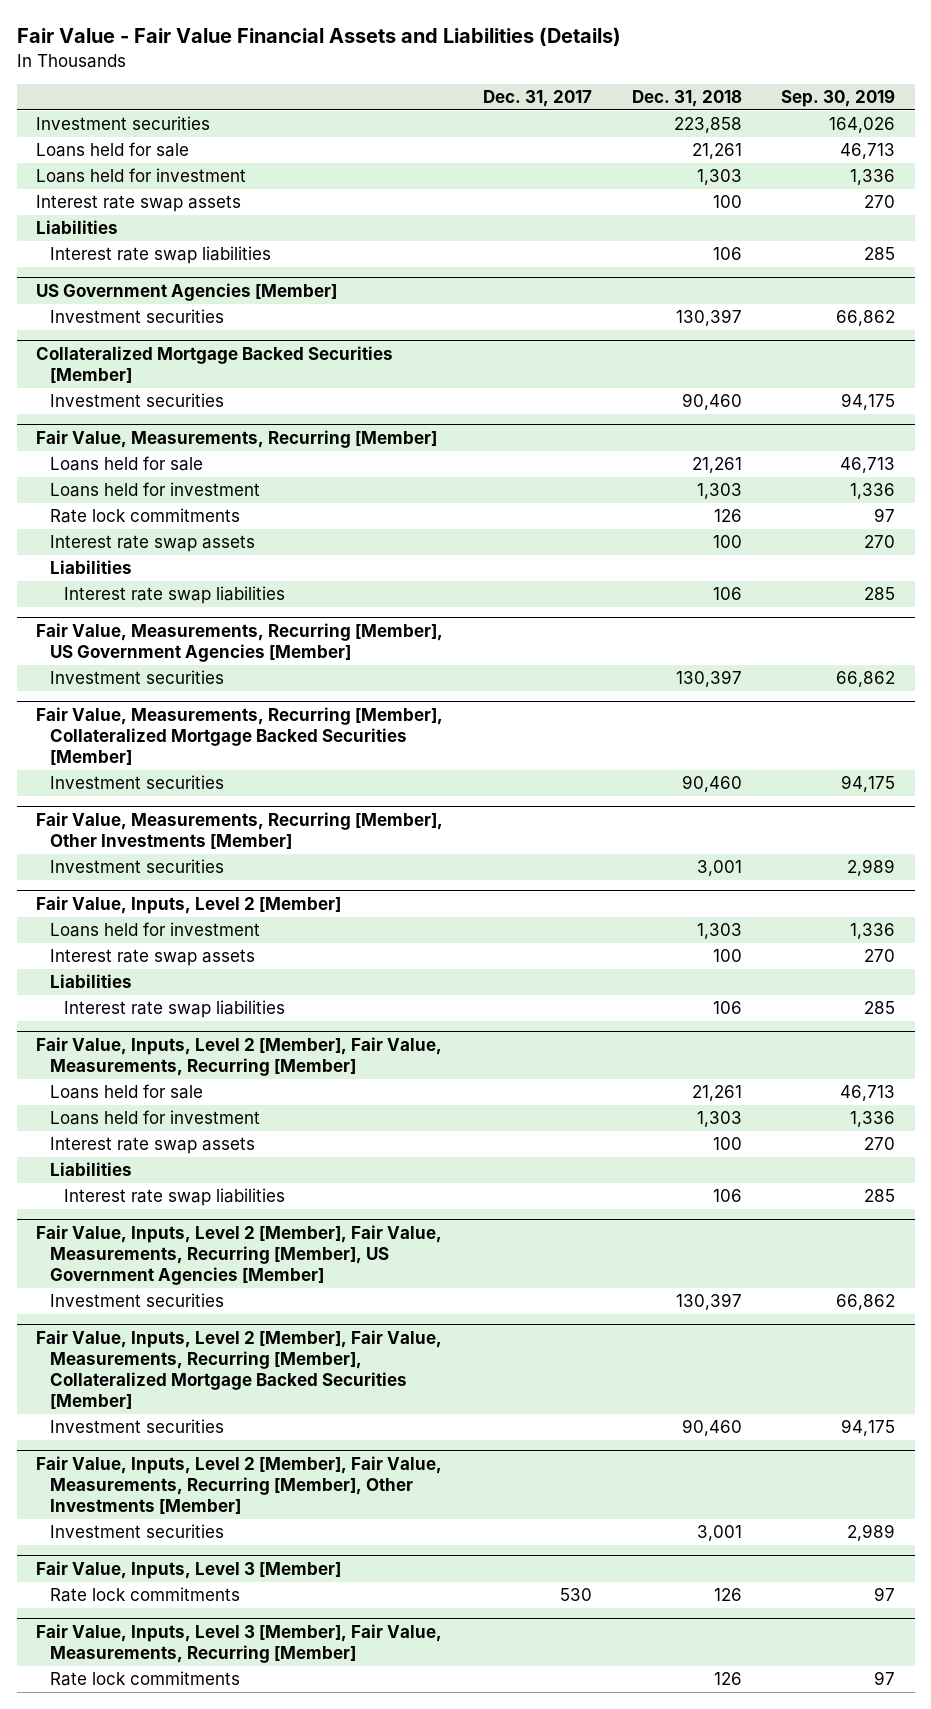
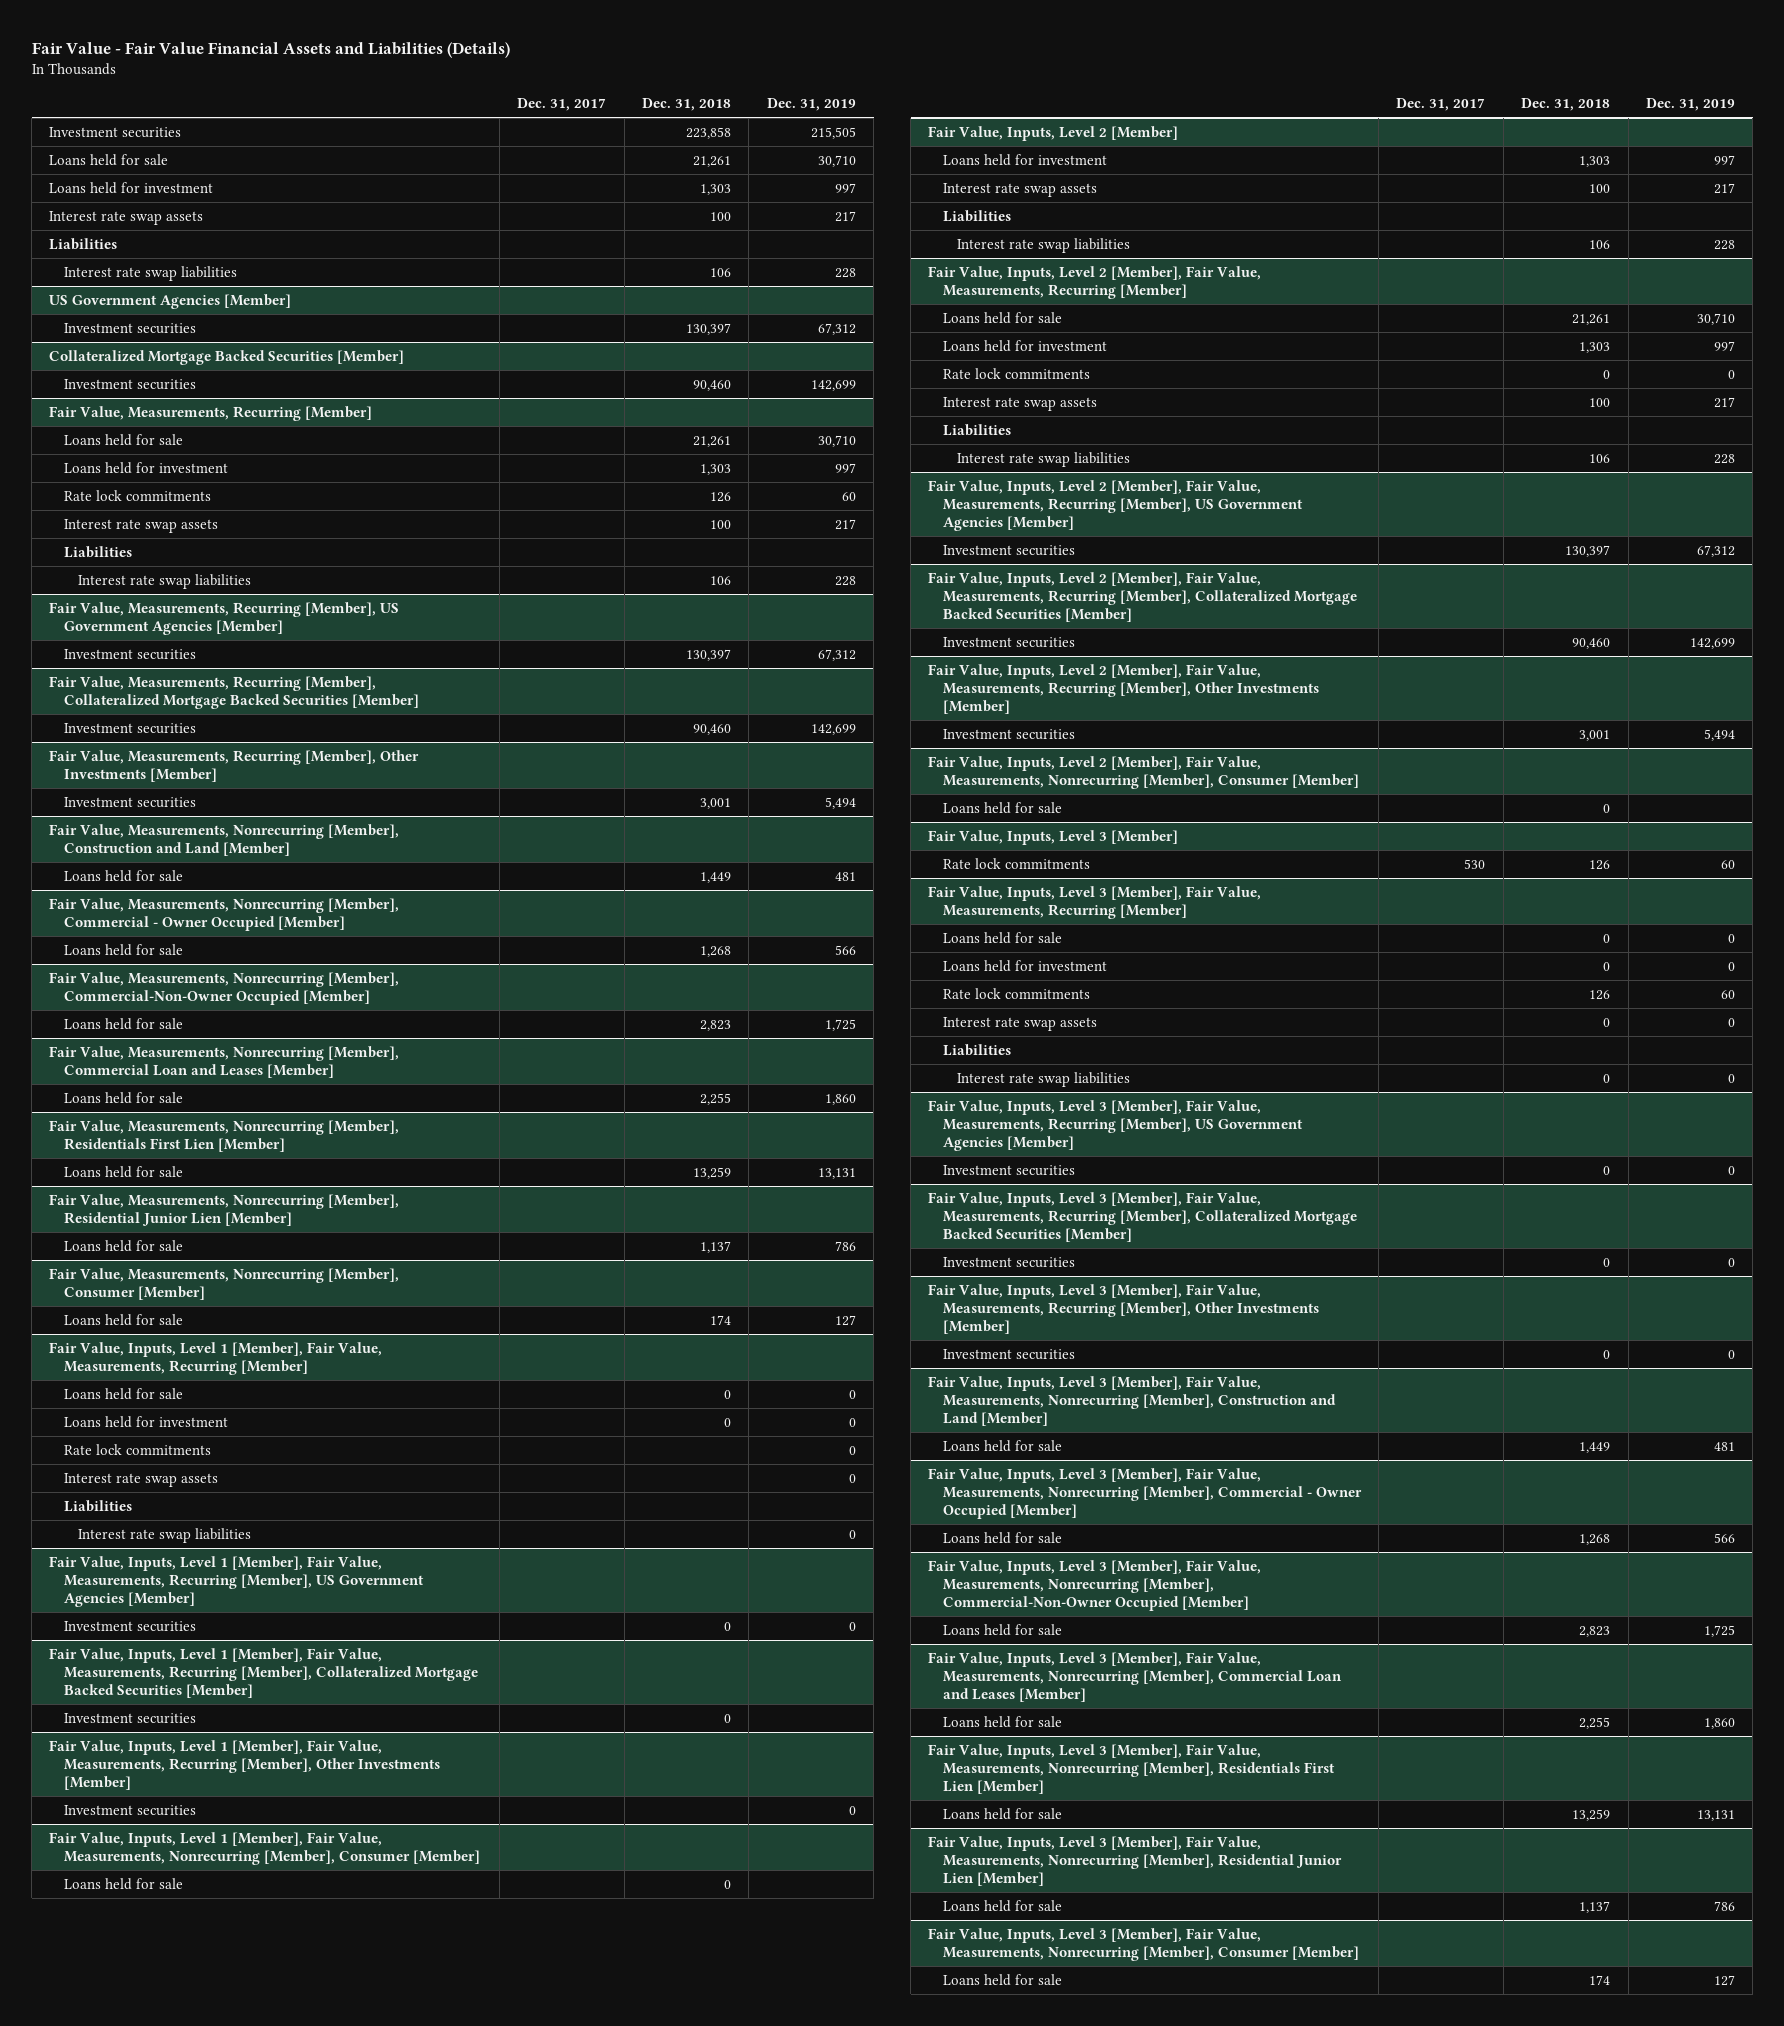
[781,89,896,108] Sep. 30, 2019 -> none
none -> [766,97,856,111] Dec. 31, 2019
none -> [49,823,400,856] Fair Value, Measurements, Nonrecurring [Member], Construction and Land [Member]
none -> [63,869,183,882] Loans held for sale
none -> [49,897,400,931] Fair Value, Measurements, Nonrecurring [Member], Commercial - Owner Occupied [Member]
none -> [63,943,183,956] Loans held for sale
none -> [49,971,400,1005] Fair Value, Measurements, Nonrecurring [Member], Commercial-Non-Owner Occupied [Member]
none -> [63,1017,183,1030] Loans held for sale
none -> [49,1045,400,1078] Fair Value, Measurements, Nonrecurring [Member], Commercial Loan and Leases [Member]
none -> [63,1091,183,1104] Loans held for sale
none -> [49,1119,400,1152] Fair Value, Measurements, Nonrecurring [Member], Residentials First Lien [Member]
none -> [63,1165,183,1178] Loans held for sale
none -> [49,1193,400,1226] Fair Value, Measurements, Nonrecurring [Member], Residential Junior Lien [Member]
none -> [63,1239,183,1252] Loans held for sale
none -> [49,1267,400,1300] Fair Value, Measurements, Nonrecurring [Member], Consumer [Member]
none -> [63,1313,183,1326] Loans held for sale
none -> [49,1341,383,1375] Fair Value, Inputs, Level 1 [Member], Fair Value, Measurements, Recurring [Member]
none -> [63,1387,183,1400] Loans held for sale
none -> [63,1415,228,1428] Loans held for investment
none -> [63,1443,211,1455] Rate lock commitments
none -> [63,1472,218,1487] Interest rate swap assets
none -> [63,1499,132,1512] Liabilities
none -> [77,1527,251,1543] Interest rate swap liabilities
none -> [49,1555,424,1607] Fair Value, Inputs, Level 1 [Member], Fair Value, Measurements, Recurring [Member], US Government Agencies [Member]
none -> [63,1620,196,1632] Investment securities
none -> [49,1647,478,1698] Fair Value, Inputs, Level 1 [Member], Fair Value, Measurements, Recurring [Member], Collateralized Mortgage Backed Securities [Member]
none -> [63,1712,196,1724] Investment securities
none -> [49,1739,440,1790] Fair Value, Inputs, Level 1 [Member], Fair Value, Measurements, Recurring [Member], Other Investments [Member]
none -> [63,1804,196,1816] Investment securities
none -> [49,1831,480,1865] Fair Value, Inputs, Level 1 [Member], Fair Value, Measurements, Nonrecurring [Member], Consumer [Member]
none -> [63,1877,183,1890] Loans held for sale
none -> [942,367,1090,379] Rate lock commitments
none -> [928,755,1359,789] Fair Value, Inputs, Level 2 [Member], Fair Value, Measurements, Nonrecurring [Member], Consumer [Member]
none -> [942,801,1062,814] Loans held for sale
none -> [942,931,1062,944] Loans held for sale
none -> [942,959,1107,972] Loans held for investment
none -> [942,1016,1097,1031] Interest rate swap assets
none -> [942,1043,1011,1056] Liabilities
none -> [956,1071,1130,1087] Interest rate swap liabilities
none -> [928,1099,1303,1151] Fair Value, Inputs, Level 3 [Member], Fair Value, Measurements, Recurring [Member], US Government Agencies [Member]
none -> [942,1164,1075,1176] Investment securities
none -> [928,1191,1357,1242] Fair Value, Inputs, Level 3 [Member], Fair Value, Measurements, Recurring [Member], Collateralized Mortgage Backed Securities [Member]
none -> [942,1256,1075,1268] Investment securities
none -> [928,1283,1319,1334] Fair Value, Inputs, Level 3 [Member], Fair Value, Measurements, Recurring [Member], Other Investments [Member]
none -> [942,1348,1075,1360] Investment securities
none -> [928,1375,1336,1426] Fair Value, Inputs, Level 3 [Member], Fair Value, Measurements, Nonrecurring [Member], Construction and Land [Member]
none -> [942,1439,1062,1452] Loans held for sale
none -> [928,1467,1362,1519] Fair Value, Inputs, Level 3 [Member], Fair Value, Measurements, Nonrecurring [Member], Commercial - Owner Occupied [Member]
none -> [942,1531,1062,1544] Loans held for sale
none -> [928,1559,1262,1611] Fair Value, Inputs, Level 3 [Member], Fair Value, Measurements, Nonrecurring [Member], Commercial-Non-Owner Occupied [Member]
none -> [942,1623,1062,1636] Loans held for sale
none -> [928,1651,1342,1702] Fair Value, Inputs, Level 3 [Member], Fair Value, Measurements, Nonrecurring [Member], Commercial Loan and Leases [Member]
none -> [942,1715,1062,1728] Loans held for sale
none -> [928,1743,1335,1794] Fair Value, Inputs, Level 3 [Member], Fair Value, Measurements, Nonrecurring [Member], Residentials First Lien [Member]
none -> [942,1807,1062,1820] Loans held for sale
none -> [928,1835,1342,1886] Fair Value, Inputs, Level 3 [Member], Fair Value, Measurements, Nonrecurring [Member], Residential Junior Lien [Member]
none -> [942,1899,1062,1912] Loans held for sale
none -> [928,1927,1359,1961] Fair Value, Inputs, Level 3 [Member], Fair Value, Measurements, Nonrecurring [Member], Consumer [Member]
none -> [942,1973,1062,1986] Loans held for sale

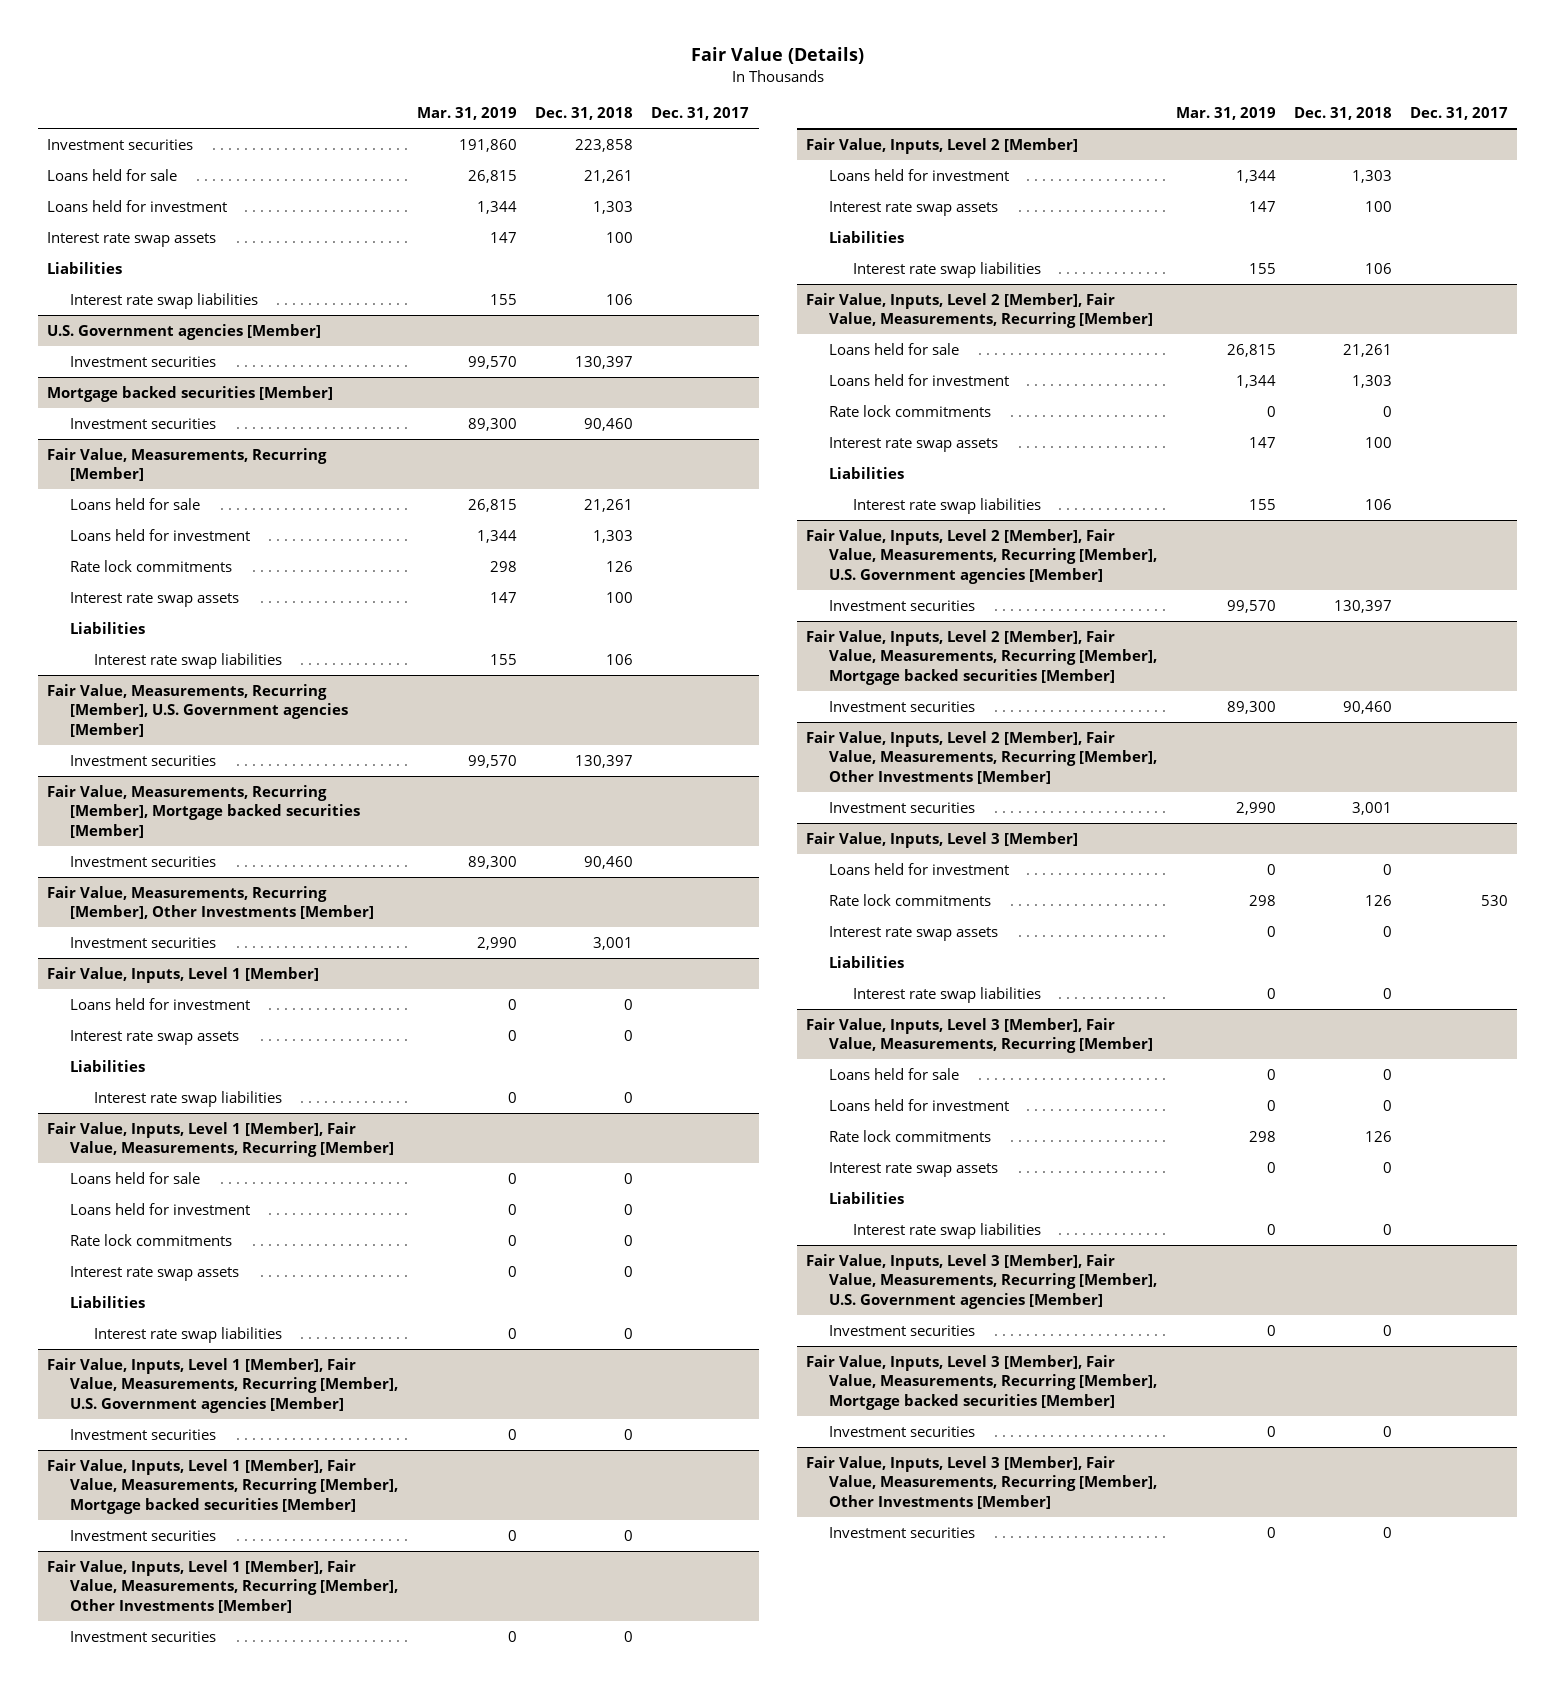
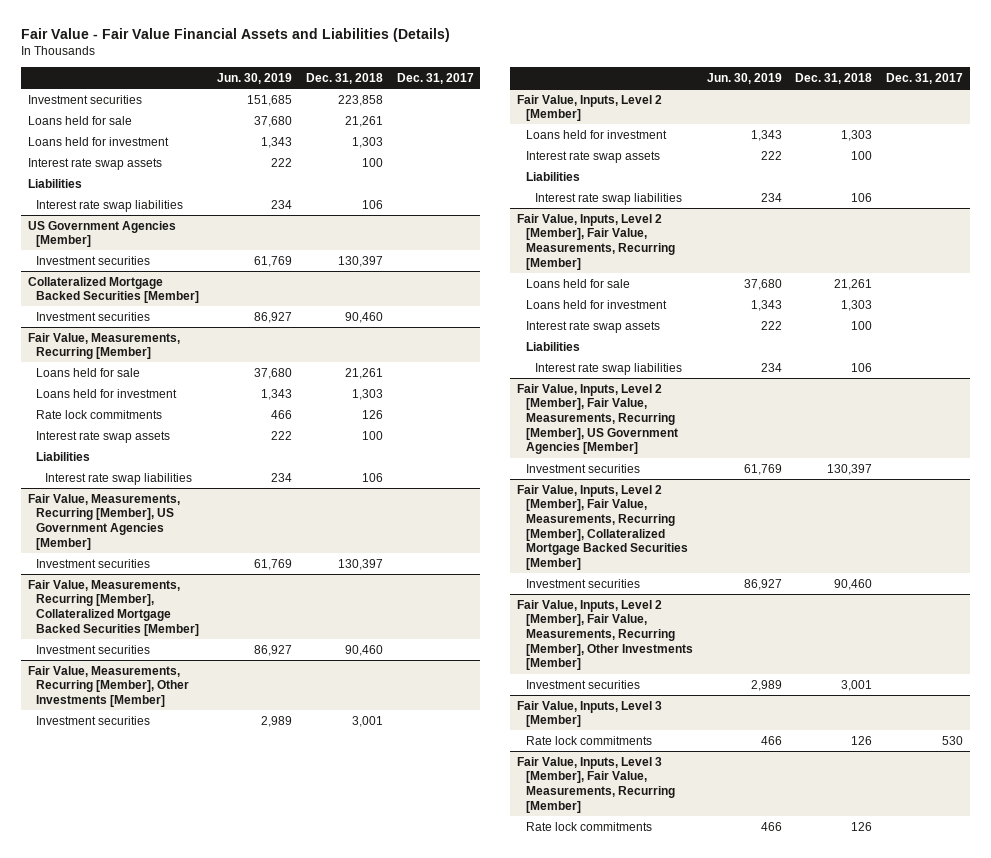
[690,47,864,65] Fair Value (Details) -> [20,28,450,43] Fair Value - Fair Value Financial Assets and Liabilities (Details)
[416,107,517,121] Mar. 31, 2019 -> none
none -> [217,72,293,84] Jun. 30, 2019
[46,323,321,340] U.S. Government agencies [Member] -> [27,220,176,248] US Government Agencies [Member]
[46,385,333,402] Mortgage backed securities [Member] -> [27,276,200,304] Collateralized Mortgage Backed Securities [Member]
[46,683,349,737] Fair Value, Measurements, Recurring [Member], U.S. Government agencies [Member] -> [27,493,180,550] Fair Value, Measurements, Recurring [Member], US Government Agencies [Member]
[46,784,361,838] Fair Value, Measurements, Recurring [Member], Mortgage backed securities [Member] -> [27,579,200,636] Fair Value, Measurements, Recurring [Member], Collateralized Mortgage Backed Securities [Member]
[46,966,319,983] Fair Value, Inputs, Level 1 [Member] -> none
[70,997,251,1010] Loans held for investment -> none
[70,1029,240,1045] Interest rate swap assets -> none
[70,1059,146,1072] Liabilities -> none
[93,1090,282,1107] Interest rate swap liabilities -> none
[46,1121,395,1158] Fair Value, Inputs, Level 1 [Member], Fair Value, Measurements, Recurring [Member] -> none
[70,1171,201,1184] Loans held for sale -> none
[70,1202,251,1215] Loans held for investment -> none
[70,1233,233,1246] Rate lock commitments -> none
[70,1265,240,1281] Interest rate swap assets -> none
[70,1295,146,1308] Liabilities -> none
[93,1326,282,1343] Interest rate swap liabilities -> none
[46,1357,399,1413] Fair Value, Inputs, Level 1 [Member], Fair Value, Measurements, Recurring [Member], U.S. Government agencies [Member] -> none
[70,1428,217,1440] Investment securities -> none
[46,1458,399,1514] Fair Value, Inputs, Level 1 [Member], Fair Value, Measurements, Recurring [Member], Mortgage backed securities [Member] -> none
[70,1529,217,1541] Investment securities -> none
[46,1559,399,1613] Fair Value, Inputs, Level 1 [Member], Fair Value, Measurements, Recurring [Member], Other Investments [Member] -> none
[70,1630,217,1642] Investment securities -> none
[829,404,992,417] Rate lock commitments -> none
[805,528,1158,584] Fair Value, Inputs, Level 2 [Member], Fair Value, Measurements, Recurring [Member], U.S. Government agencies [Member] -> [517,383,678,455] Fair Value, Inputs, Level 2 [Member], Fair Value, Measurements, Recurring [Member], US Government Agencies [Member]
[805,629,1158,685] Fair Value, Inputs, Level 2 [Member], Fair Value, Measurements, Recurring [Member], Mortgage backed securities [Member] -> [517,484,688,570] Fair Value, Inputs, Level 2 [Member], Fair Value, Measurements, Recurring [Member], Collateralized Mortgage Backed Securities [Member]
[829,862,1010,875] Loans held for investment -> none
[829,925,999,941] Interest rate swap assets -> none
[829,955,905,968] Liabilities -> none
[852,986,1041,1003] Interest rate swap liabilities -> none
[829,1067,960,1080] Loans held for sale -> none
[829,1098,1010,1111] Loans held for investment -> none
[829,1161,999,1177] Interest rate swap assets -> none
[829,1191,905,1204] Liabilities -> none
[852,1222,1041,1239] Interest rate swap liabilities -> none
[805,1253,1158,1309] Fair Value, Inputs, Level 3 [Member], Fair Value, Measurements, Recurring [Member], U.S. Government agencies [Member] -> none
[829,1324,976,1336] Investment securities -> none
[805,1354,1158,1410] Fair Value, Inputs, Level 3 [Member], Fair Value, Measurements, Recurring [Member], Mortgage backed securities [Member] -> none
[829,1425,976,1437] Investment securities -> none
[805,1455,1158,1509] Fair Value, Inputs, Level 3 [Member], Fair Value, Measurements, Recurring [Member], Other Investments [Member] -> none
[829,1526,976,1538] Investment securities -> none

